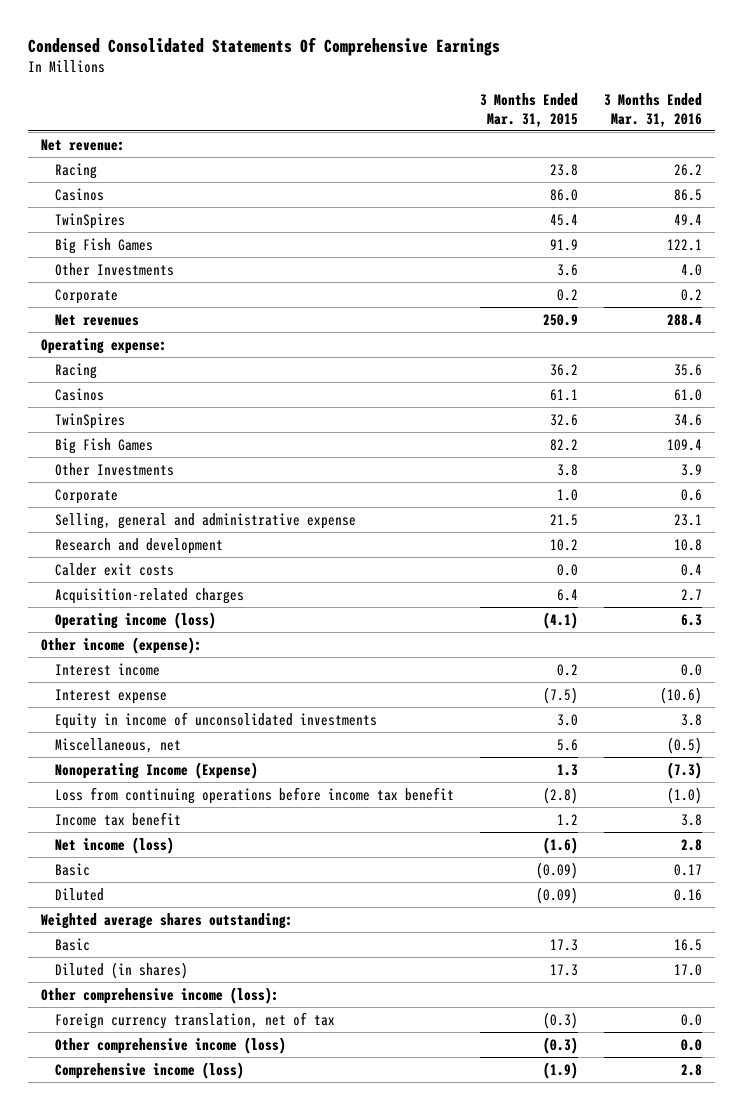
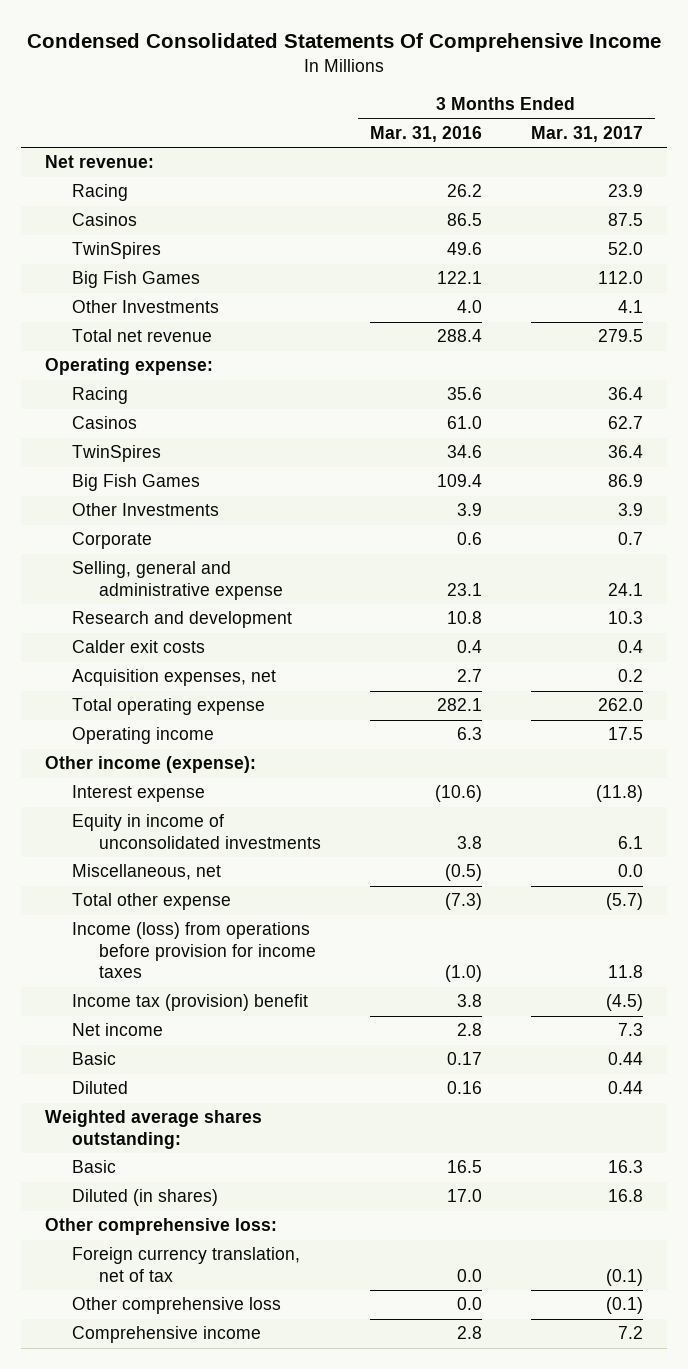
[28,36,501,56] Condensed Consolidated Statements Of Comprehensive Earnings -> [26,33,661,53] Condensed Consolidated Statements Of Comprehensive Income
[479,92,578,127] 3 Months Ended Mar. 31, 2015 -> none
none -> [530,126,643,143] Mar. 31, 2017
[674,213,703,226] 49.4 -> [446,242,482,256] 49.6
[54,288,118,304] Corporate -> none
[54,313,139,326] Net revenues -> [72,329,213,343] Total net revenue
[54,587,244,604] Acquisition-related charges -> [72,669,277,687] Acquisition expenses, net
none -> [72,698,266,716] Total operating expense
[54,611,216,629] Operating income (loss) -> [72,727,215,745] Operating income
[54,662,160,676] Interest income -> none
[54,761,258,779] Nonoperating Income (Expense) -> [72,893,232,911] Total other expense
[54,786,454,804] Loss from continuing operations before income tax benefit -> [72,922,316,979] Income (loss) from operations before provision for income taxes
[54,811,181,826] Income tax benefit -> [72,994,309,1012] Income tax (provision) benefit
[54,836,174,854] Net income (loss) -> [72,1023,164,1037] Net income
[41,986,280,1004] Other comprehensive income (loss): -> [45,1218,278,1236] Other comprehensive loss:
[54,1036,286,1054] Other comprehensive income (loss) -> [72,1297,282,1315] Other comprehensive loss
[54,1061,244,1079] Comprehensive income (loss) -> [72,1326,262,1344] Comprehensive income

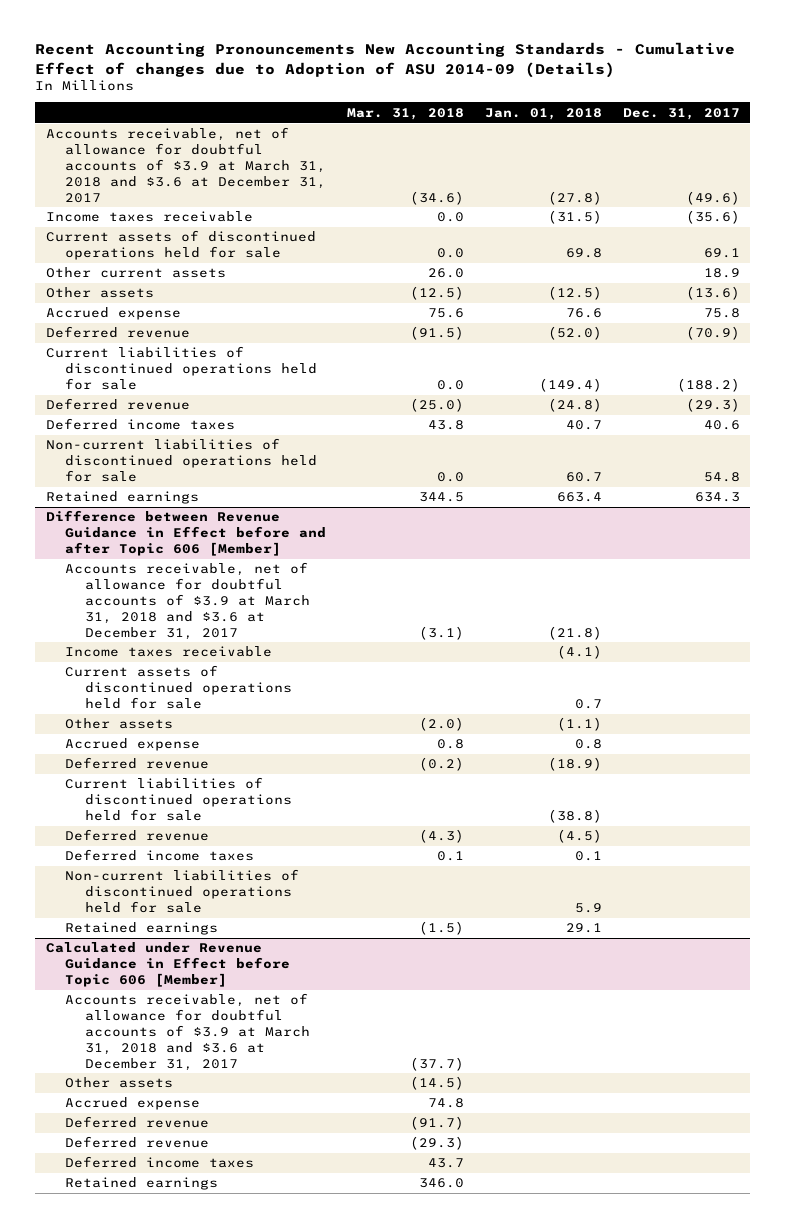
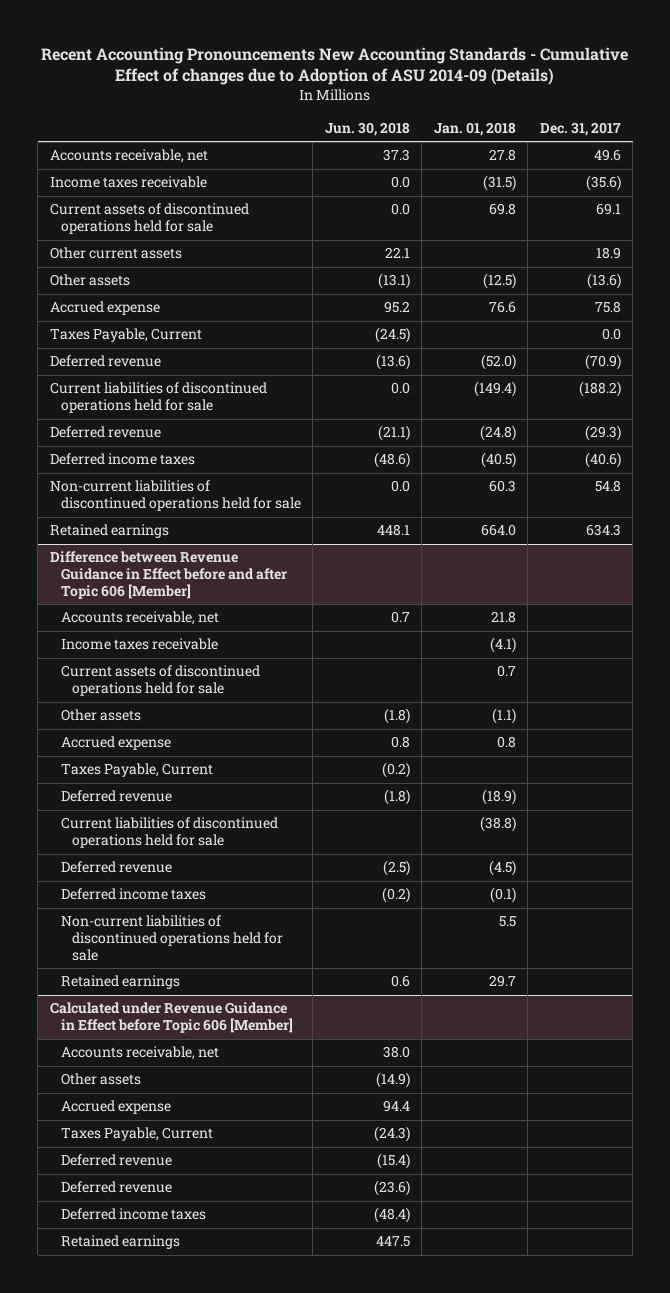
[347,107,465,120] Mar. 31, 2018 -> none
none -> [324,121,410,136] Jun. 30, 2018
[45,127,327,203] Accounts receivable, net of allowance for doubtful accounts of $3.9 at March 31, 2018 and $3.6 at December 31, 2017 -> none
none -> [49,149,208,164] Accounts receivable, net
none -> [49,328,202,343] Taxes Payable, Current
[566,420,603,431] 40.7 -> [480,452,516,469] (40.5)
[703,420,740,431] 40.6 -> [584,452,621,469] (40.6)
[566,471,603,482] 60.7 -> [488,480,516,493] 60.3
[557,492,603,503] 663.4 -> [480,524,516,537] 664.0
[65,562,311,640] Accounts receivable, net of allowance for doubtful accounts of $3.9 at March 31, 2018 and $3.6 at December 31, 2017 -> none
none -> [60,611,219,626] Accounts receivable, net
none -> [60,763,213,778] Taxes Payable, Current
[575,851,603,862] 0.1 -> [489,887,516,904] (0.1)
[575,902,603,913] 5.9 -> [498,916,516,928] 5.5
[566,923,603,934] 29.1 -> [488,975,516,988] 29.7
[65,993,311,1071] Accounts receivable, net of allowance for doubtful accounts of $3.9 at March 31, 2018 and $3.6 at December 31, 2017 -> [60,1046,219,1061] Accounts receivable, net
none -> [60,1127,213,1142] Taxes Payable, Current

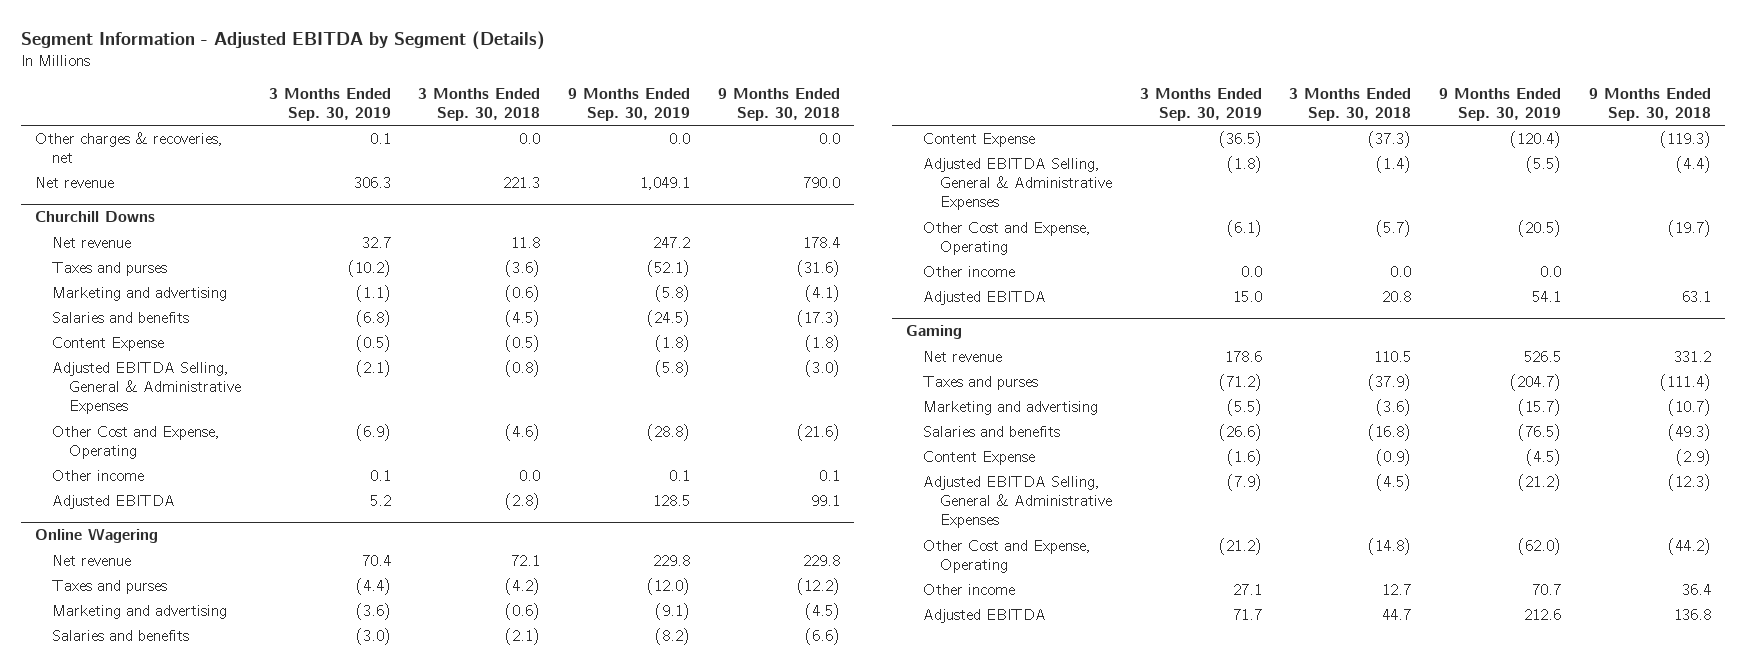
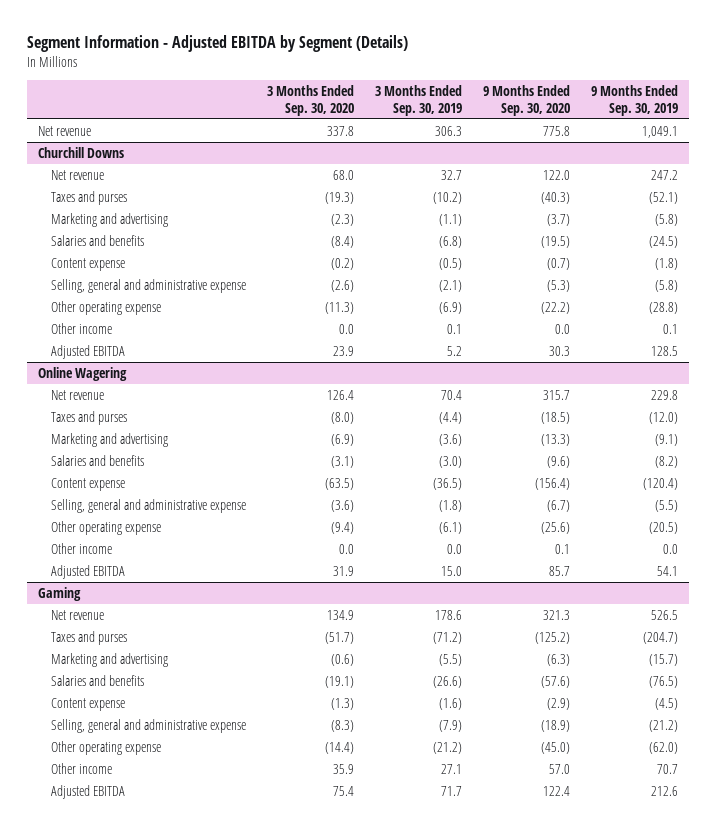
[418,87,541,121] 3 Months Ended Sep. 30, 2018 -> none
[717,87,840,121] 9 Months Ended Sep. 30, 2018 -> none
none -> [266,84,354,116] 3 Months Ended Sep. 30, 2020
none -> [483,84,571,116] 9 Months Ended Sep. 30, 2020
[34,131,223,164] Other charges & recoveries, net -> none
[51,336,164,351] Content Expense -> [50,257,125,271] Content expense
[51,361,241,415] Adjusted EBITDA Selling, General & Administrative Expenses -> [50,278,246,293] Selling, general and administrative expense
[51,425,220,460] Other Cost and Expense, Operating -> [50,300,161,315] Other operating expense
[922,132,1035,147] Content Expense -> [50,477,125,491] Content expense
[922,157,1112,211] Adjusted EBITDA Selling, General & Administrative Expenses -> [50,498,246,513] Selling, general and administrative expense
[922,221,1091,256] Other Cost and Expense, Operating -> [50,520,161,535] Other operating expense
[922,450,1035,465] Content Expense -> [50,697,125,711] Content expense
[922,475,1112,529] Adjusted EBITDA Selling, General & Administrative Expenses -> [50,718,246,733] Selling, general and administrative expense
[922,539,1091,574] Other Cost and Expense, Operating -> [50,740,161,755] Other operating expense

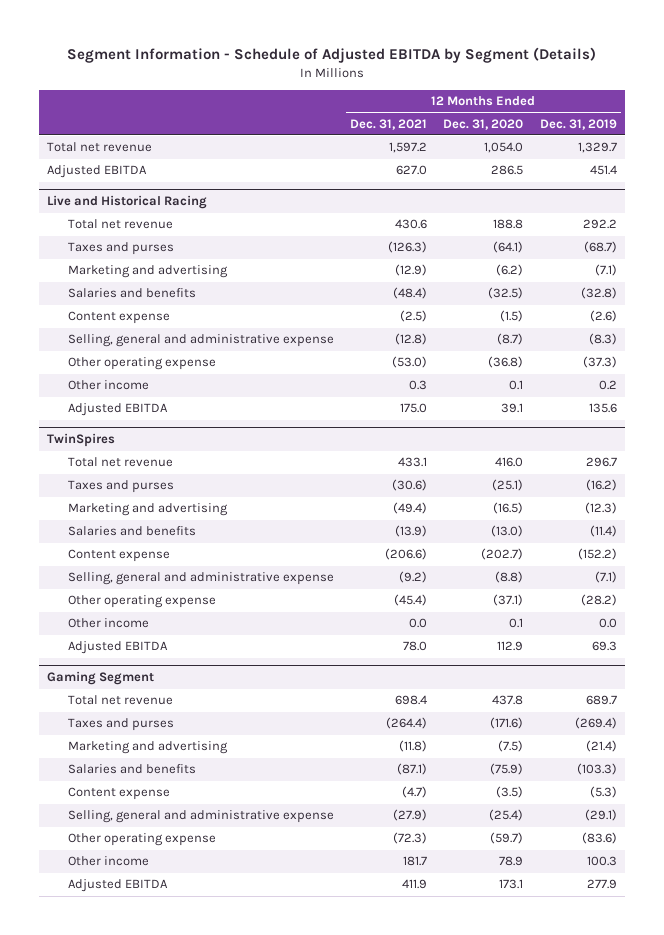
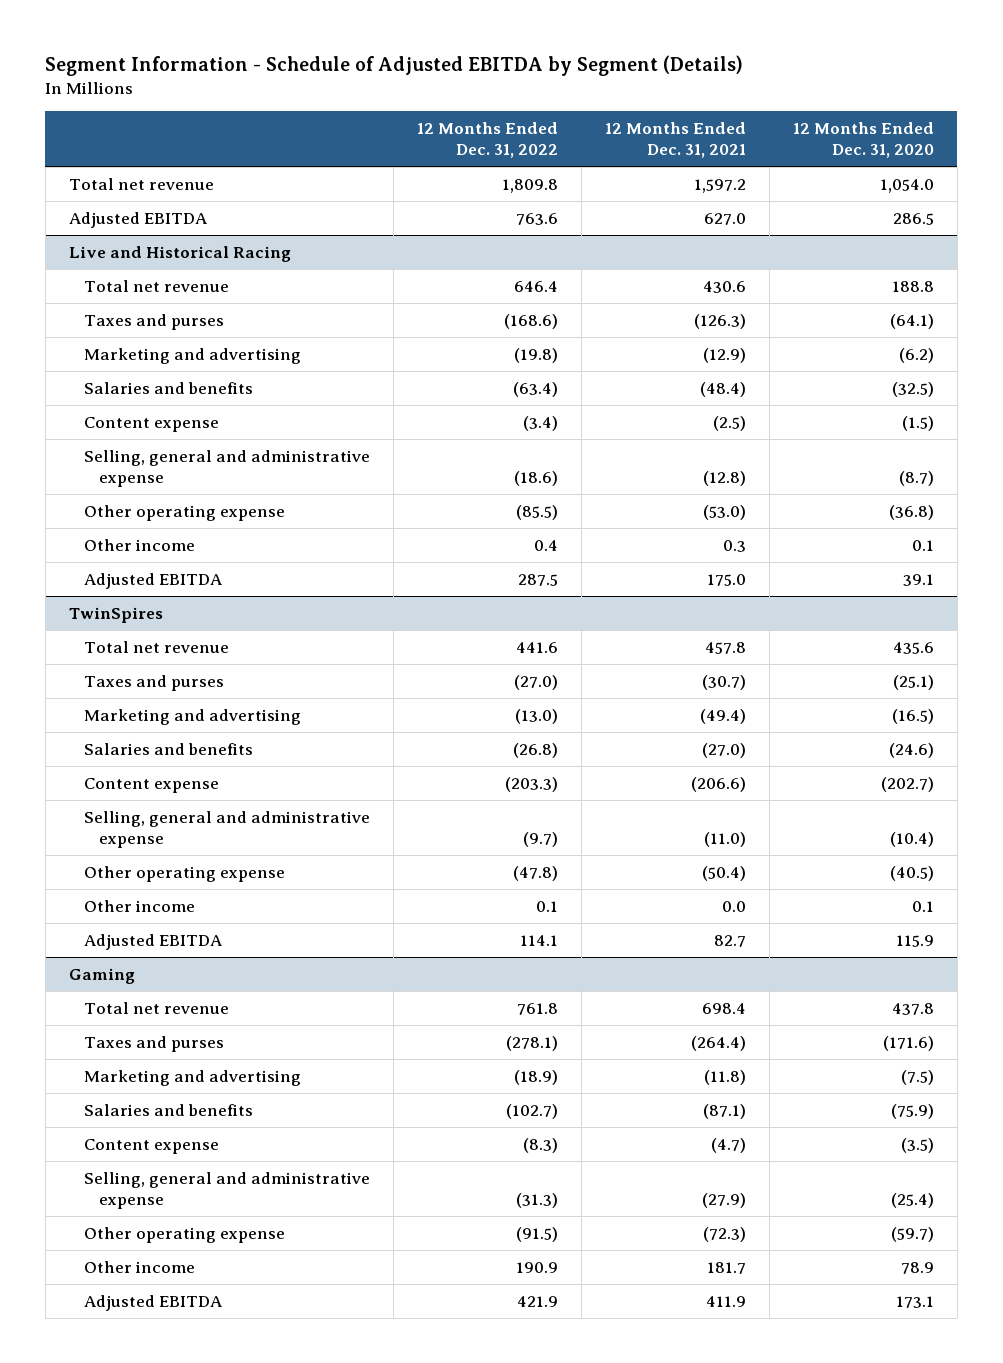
[539,118,617,130] Dec. 31, 2019 -> none
none -> [416,122,558,159] 12 Months Ended Dec. 31, 2022
[397,457,427,468] 433.1 -> [704,641,746,654] 457.8
[495,457,524,468] 416.0 -> [892,641,934,654] 435.6
[391,479,427,492] (30.6) -> [701,674,746,690] (30.7)
[394,525,427,538] (13.9) -> [701,742,746,758] (27.0)
[491,525,524,538] (13.0) -> [888,742,934,758] (24.6)
[398,571,427,584] (9.2) -> [703,831,746,847] (11.0)
[495,571,524,584] (8.8) -> [889,831,934,847] (10.4)
[393,594,427,607] (45.4) -> [701,865,746,881] (50.4)
[493,594,524,607] (37.1) -> [889,865,934,881] (40.5)
[402,641,427,652] 78.0 -> [713,934,746,947] 82.7
[497,641,524,652] 112.9 -> [895,934,934,947] 115.9
[47,671,155,686] Gaming Segment -> [68,967,135,984] Gaming

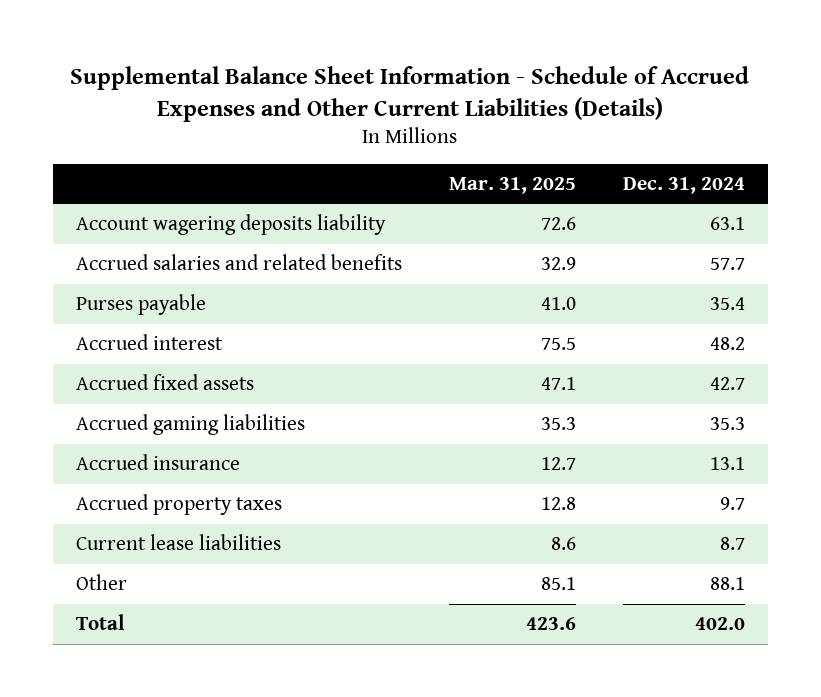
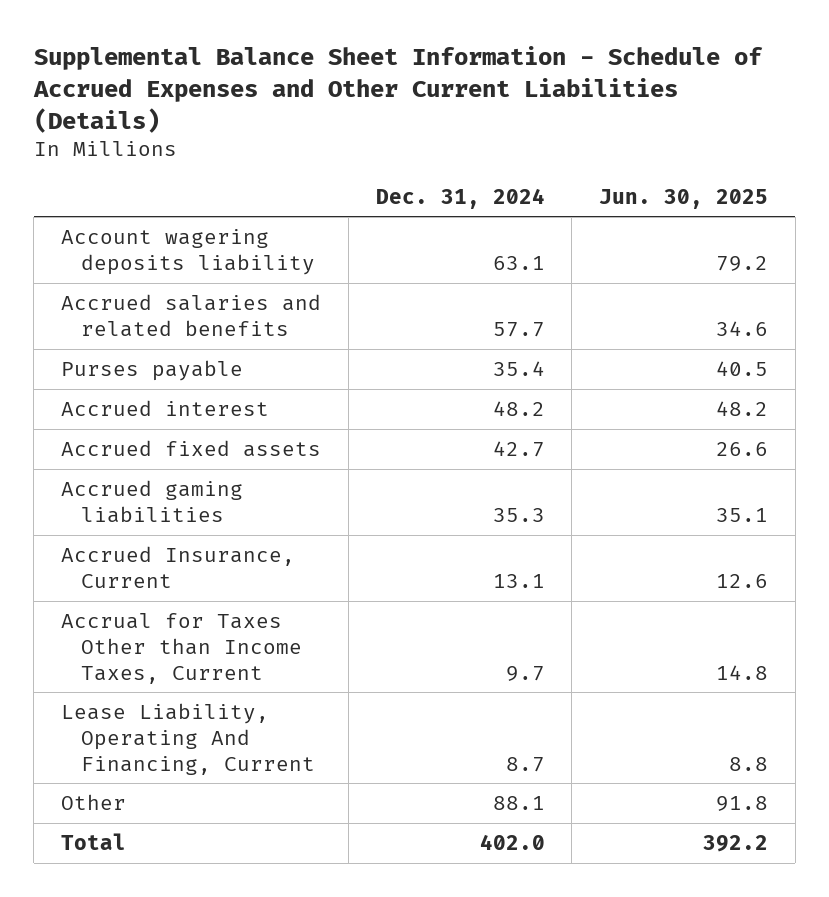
[448,176,576,194] Mar. 31, 2025 -> none
none -> [599,188,769,209] Jun. 30, 2025
[76,454,241,471] Accrued insurance -> [61,546,296,588] Accrued Insurance, Current
[76,494,283,516] Accrued property taxes -> [61,613,302,684] Accrual for Taxes Other than Income Taxes, Current
[76,534,282,551] Current lease liabilities -> [61,703,315,775] Lease Liability, Operating And Financing, Current

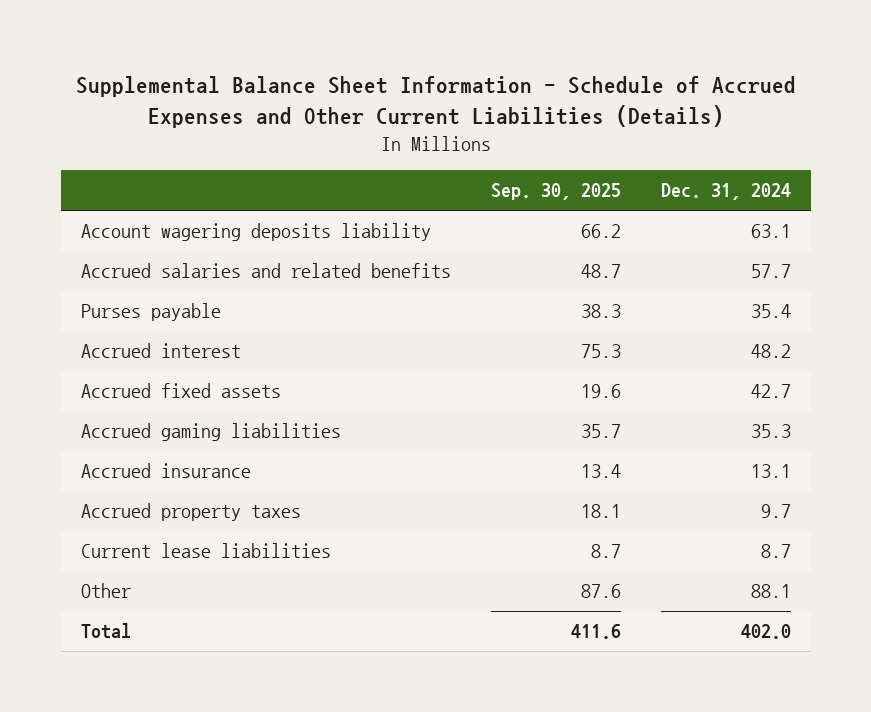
[599,188,769,209] Jun. 30, 2025 -> none
none -> [490,183,621,201] Sep. 30, 2025
[61,546,296,588] Accrued Insurance, Current -> [80,463,251,479] Accrued insurance
[61,613,302,684] Accrual for Taxes Other than Income Taxes, Current -> [80,503,301,522] Accrued property taxes
[61,703,315,775] Lease Liability, Operating And Financing, Current -> [80,543,331,559] Current lease liabilities

